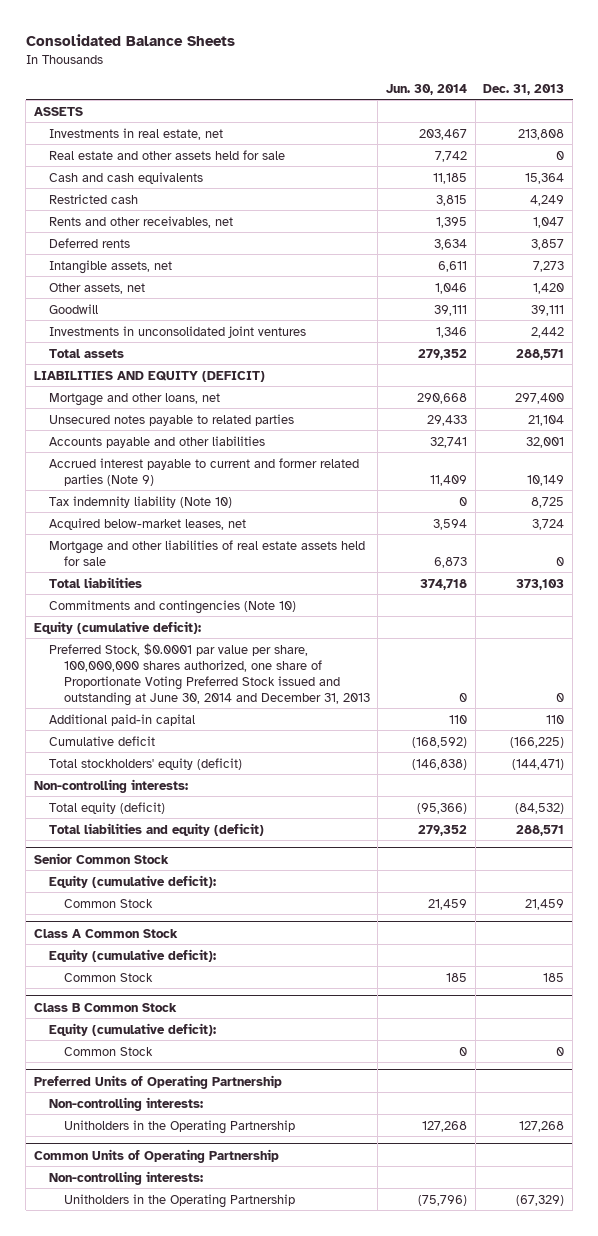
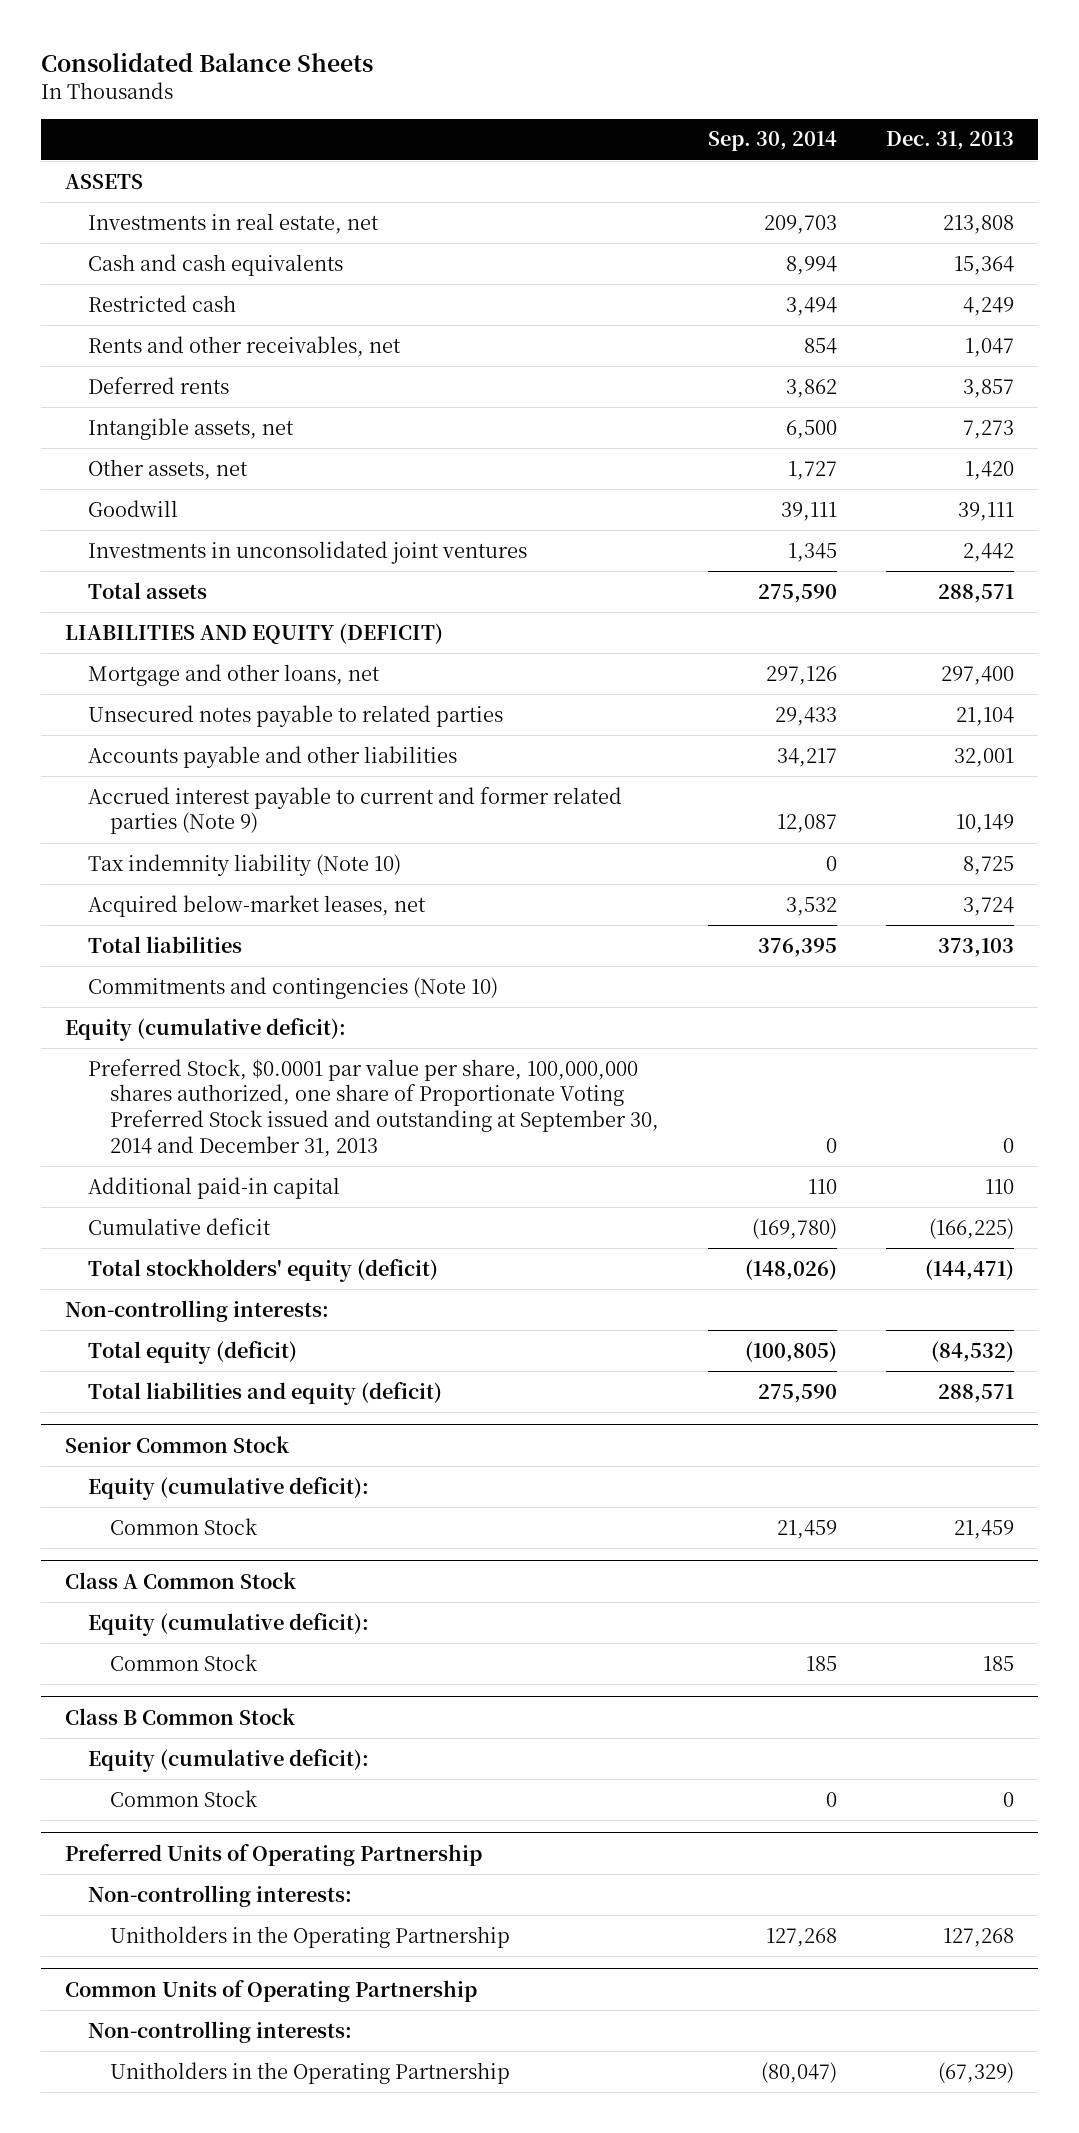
[386,83,468,95] Jun. 30, 2014 -> none
none -> [708,131,838,152] Sep. 30, 2014
[48,149,285,160] Real estate and other assets held for sale -> none
[48,539,365,566] Mortgage and other liabilities of real estate assets held for sale -> none
[48,642,370,706] Preferred Stock, $0.0001 par value per share, 100,000,000 shares authorized, one share of Proportionate Voting Preferred Stock issued and outstanding at June 30, 2014 and December 31, 2013 -> [87,1058,660,1157] Preferred Stock, $0.0001 par value per share, 100,000,000 shares authorized, one share of Proportionate Voting Preferred Stock issued and outstanding at September 30, 2014 and December 31, 2013

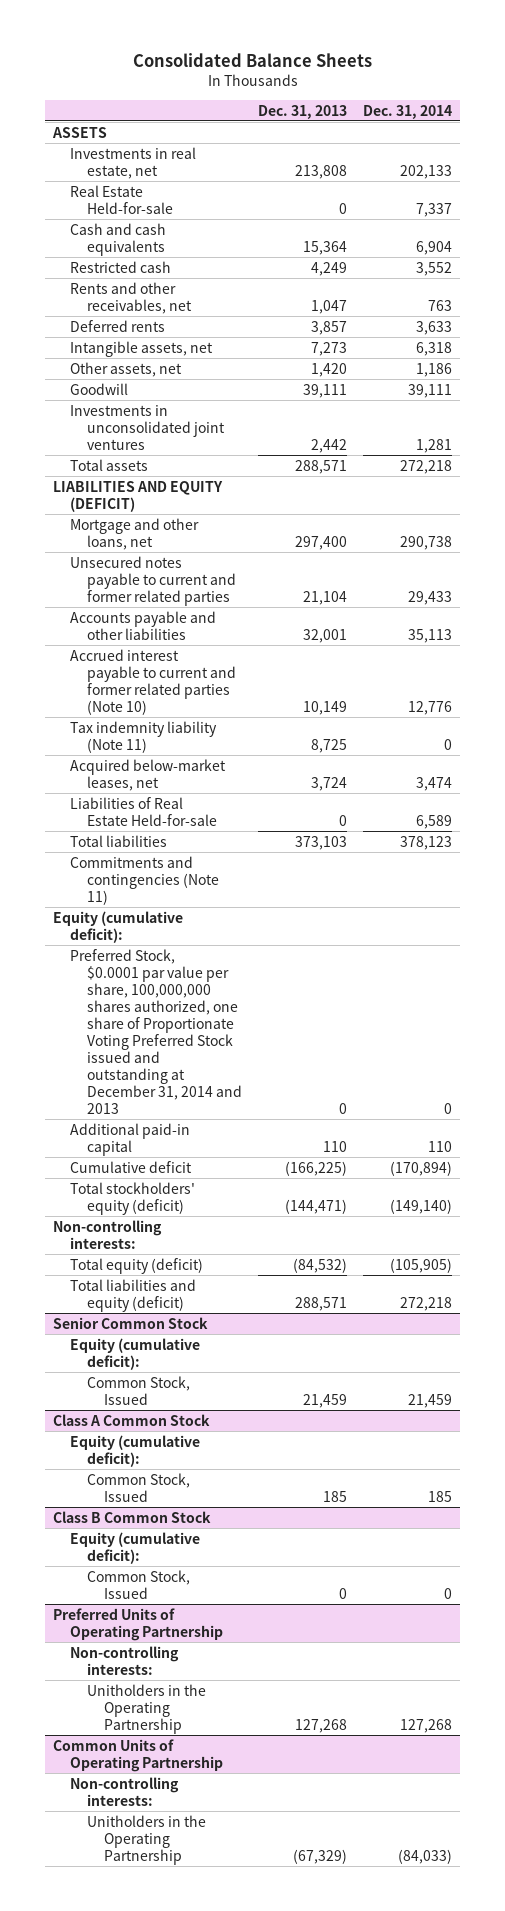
[708,131,838,152] Sep. 30, 2014 -> none
none -> [363,104,453,119] Dec. 31, 2014
none -> [69,184,173,214] Real Estate Held-for-sale
[87,704,503,727] Unsecured notes payable to related parties -> [69,555,236,606] Unsecured notes payable to current and former related parties
[87,786,622,835] Accrued interest payable to current and former related parties (Note 9) -> [69,648,236,715] Accrued interest payable to current and former related parties (Note 10)
[87,853,401,876] Tax indemnity liability (Note 10) -> [69,720,217,753] Tax indemnity liability (Note 11)
none -> [69,796,217,826] Liabilities of Real Estate Held-for-sale
[87,976,498,999] Commitments and contingencies (Note 10) -> [69,855,219,905] Commitments and contingencies (Note 11)
[87,1058,660,1157] Preferred Stock, $0.0001 par value per share, 100,000,000 shares authorized, one share of Proportionate Voting Preferred Stock issued and outstanding at September 30, 2014 and December 31, 2013 -> [69,948,242,1114] Preferred Stock, $0.0001 par value per share, 100,000,000 shares authorized, one share of Proportionate Voting Preferred Stock issued and outstanding at December 31, 2014 and 2013
[110,1517,259,1535] Common Stock -> [86,1375,190,1405] Common Stock, Issued
[110,1653,259,1671] Common Stock -> [86,1472,190,1502] Common Stock, Issued
[110,1789,259,1807] Common Stock -> [86,1569,190,1599] Common Stock, Issued

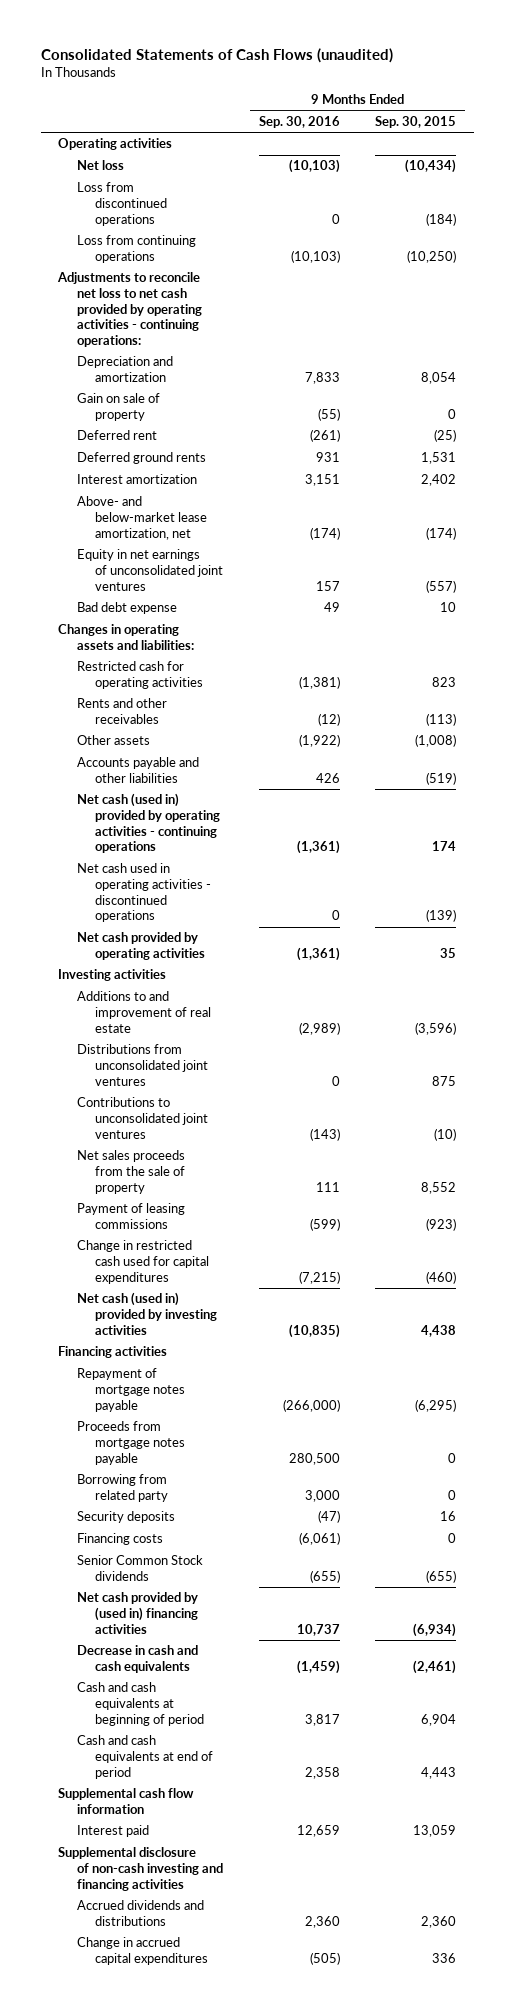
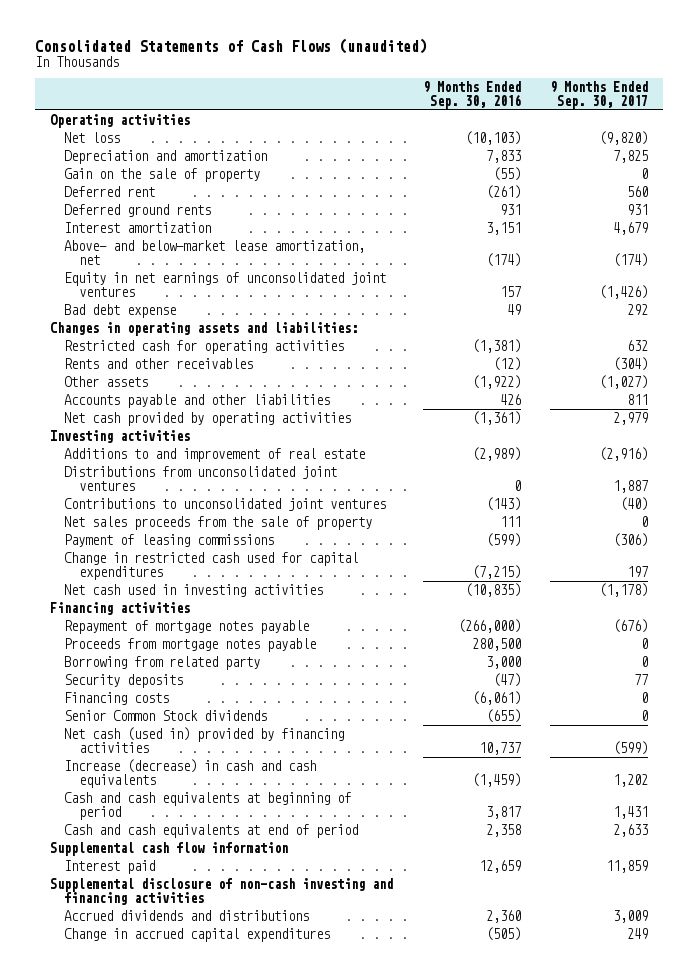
[375,115,457,128] Sep. 30, 2015 -> none
none -> [550,80,649,110] 9 Months Ended Sep. 30, 2017
[76,182,168,226] Loss from discontinued operations -> none
[76,235,196,263] Loss from continuing operations -> none
[57,272,202,347] Adjustments to reconcile net loss to net cash provided by operating activities - continuing operations: -> none
[76,393,160,421] Gain on sale of property -> [64,167,261,182] Gain on the sale of property
[76,793,221,854] Net cash (used in) provided by operating activities - continuing operations -> none
[76,863,212,923] Net cash used in operating activities - discontinued operations -> none
[76,1292,218,1335] Net cash (used in) provided by investing activities -> [64,583,324,597] Net cash used in investing activities
[76,1592,199,1634] Net cash provided by (used in) financing activities -> [64,726,345,754] Net cash (used in) provided by financing activities
[76,1645,198,1673] Decrease in cash and cash equivalents -> [64,758,317,789] Increase (decrease) in cash and cash equivalents

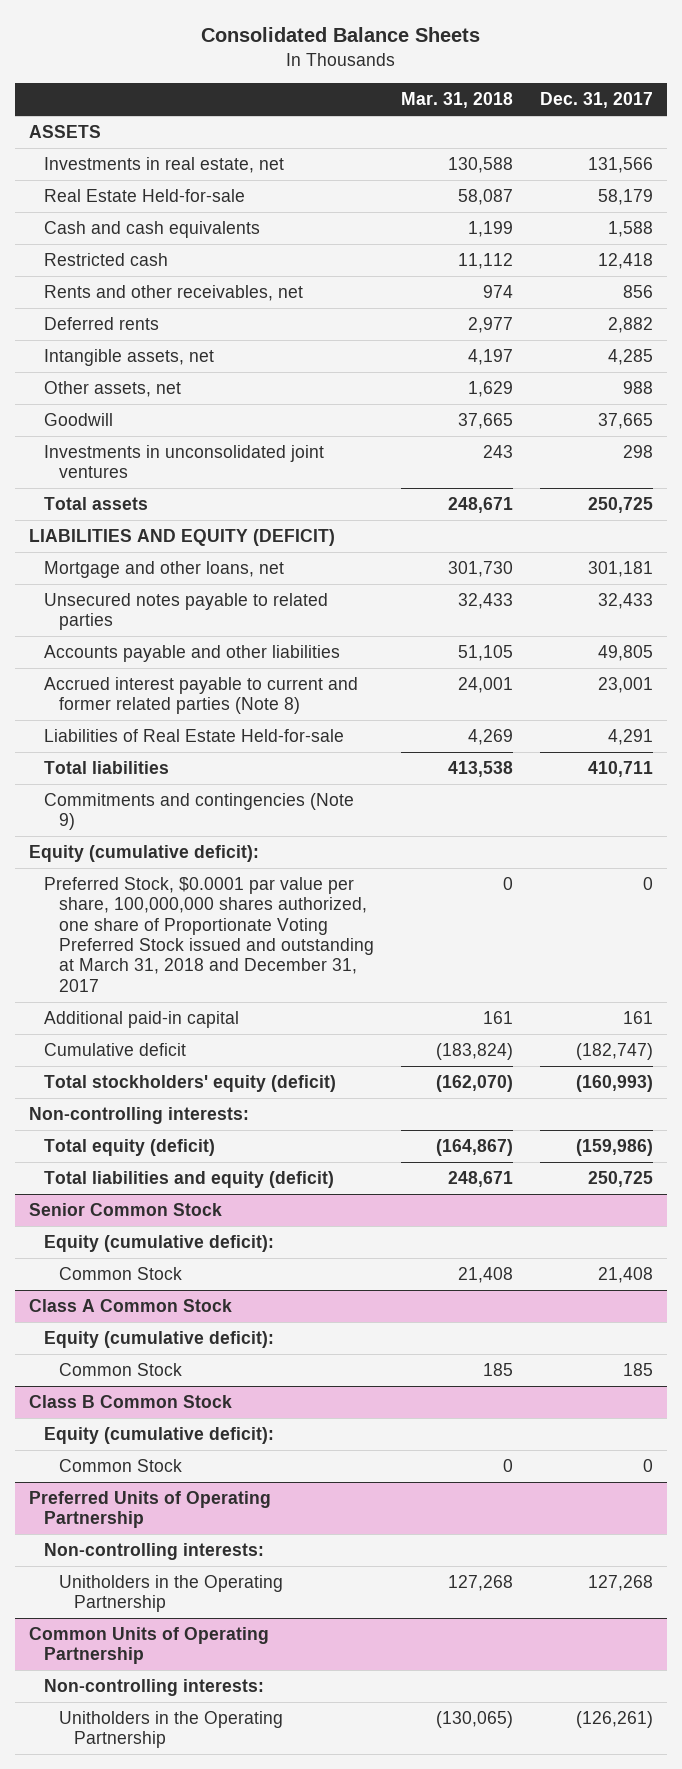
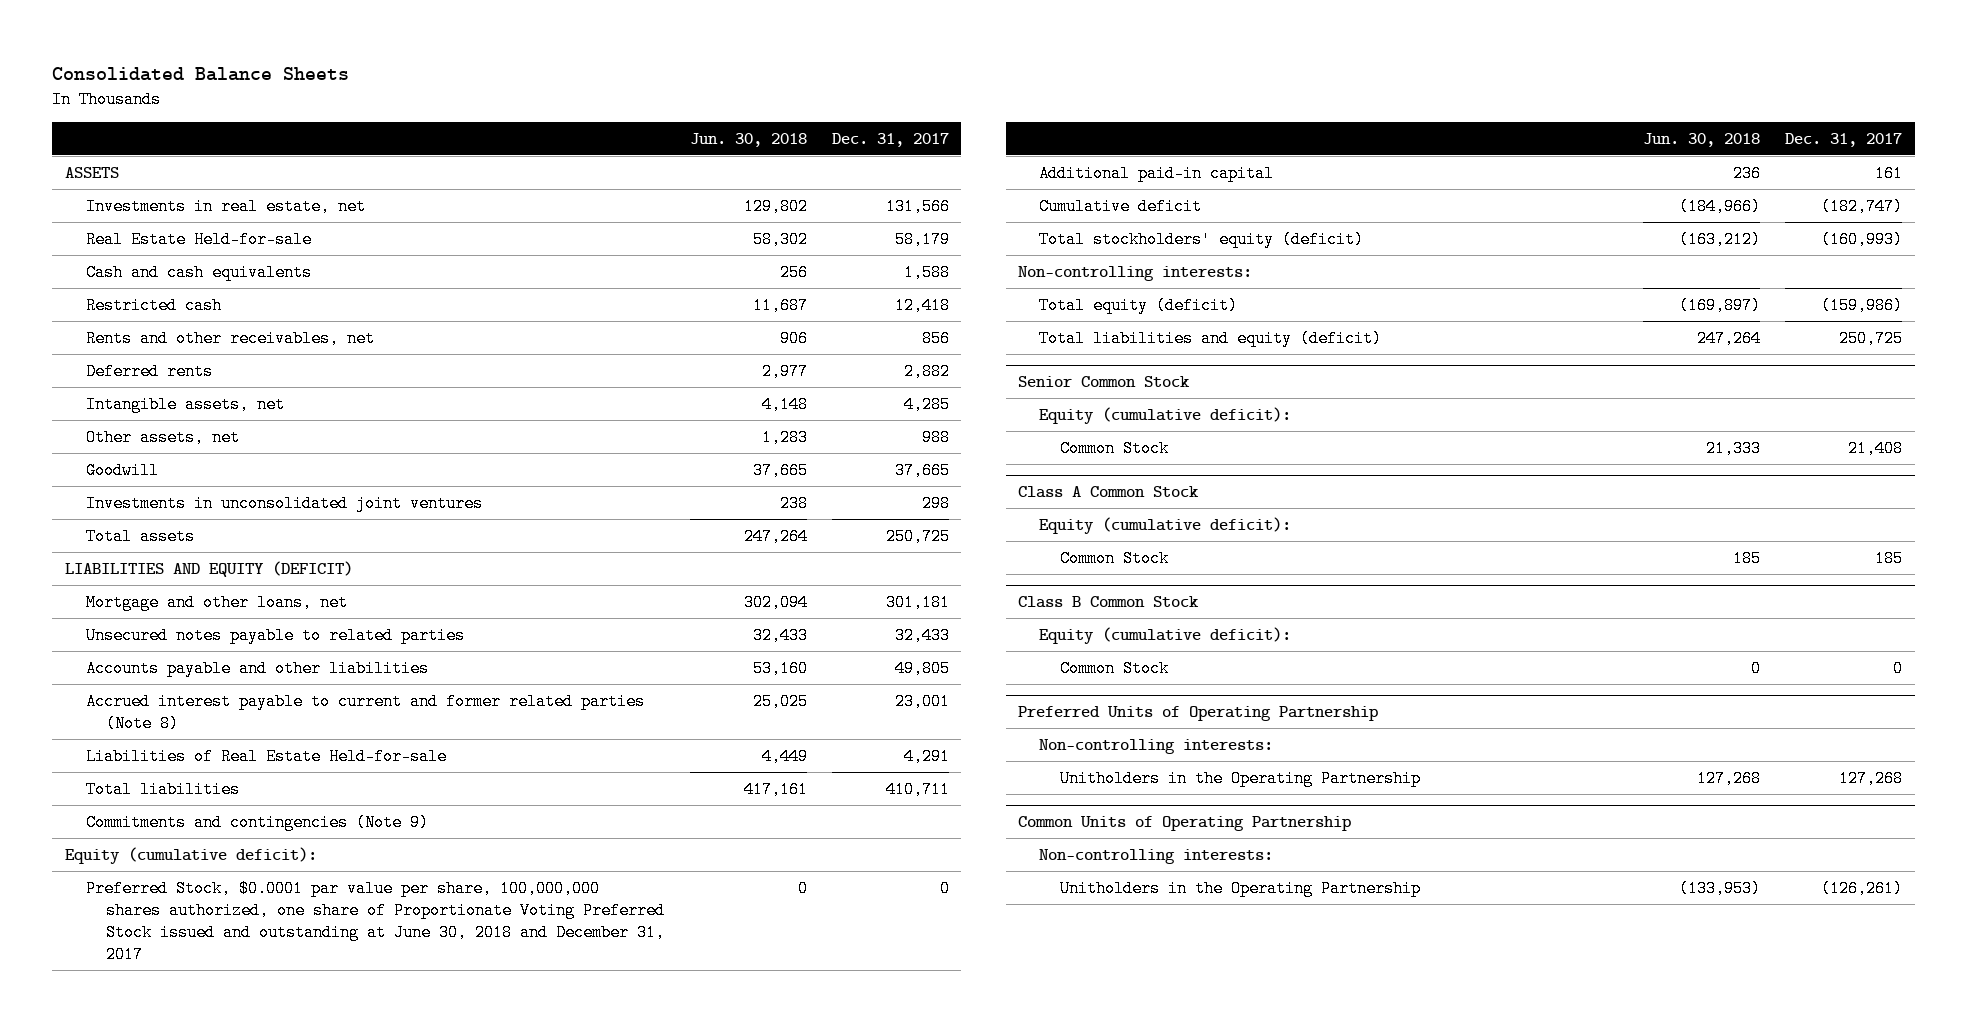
[401,91,514,108] Mar. 31, 2018 -> none
none -> [689,132,807,147] Jun. 30, 2018
[44,877,375,992] Preferred Stock, $0.0001 par value per share, 100,000,000 shares authorized, one share of Proportionate Voting Preferred Stock issued and outstanding at March 31, 2018 and December 31, 2017 -> [85,879,666,964] Preferred Stock, $0.0001 par value per share, 100,000,000 shares authorized, one share of Proportionate Voting Preferred Stock issued and outstanding at June 30, 2018 and December 31, 2017

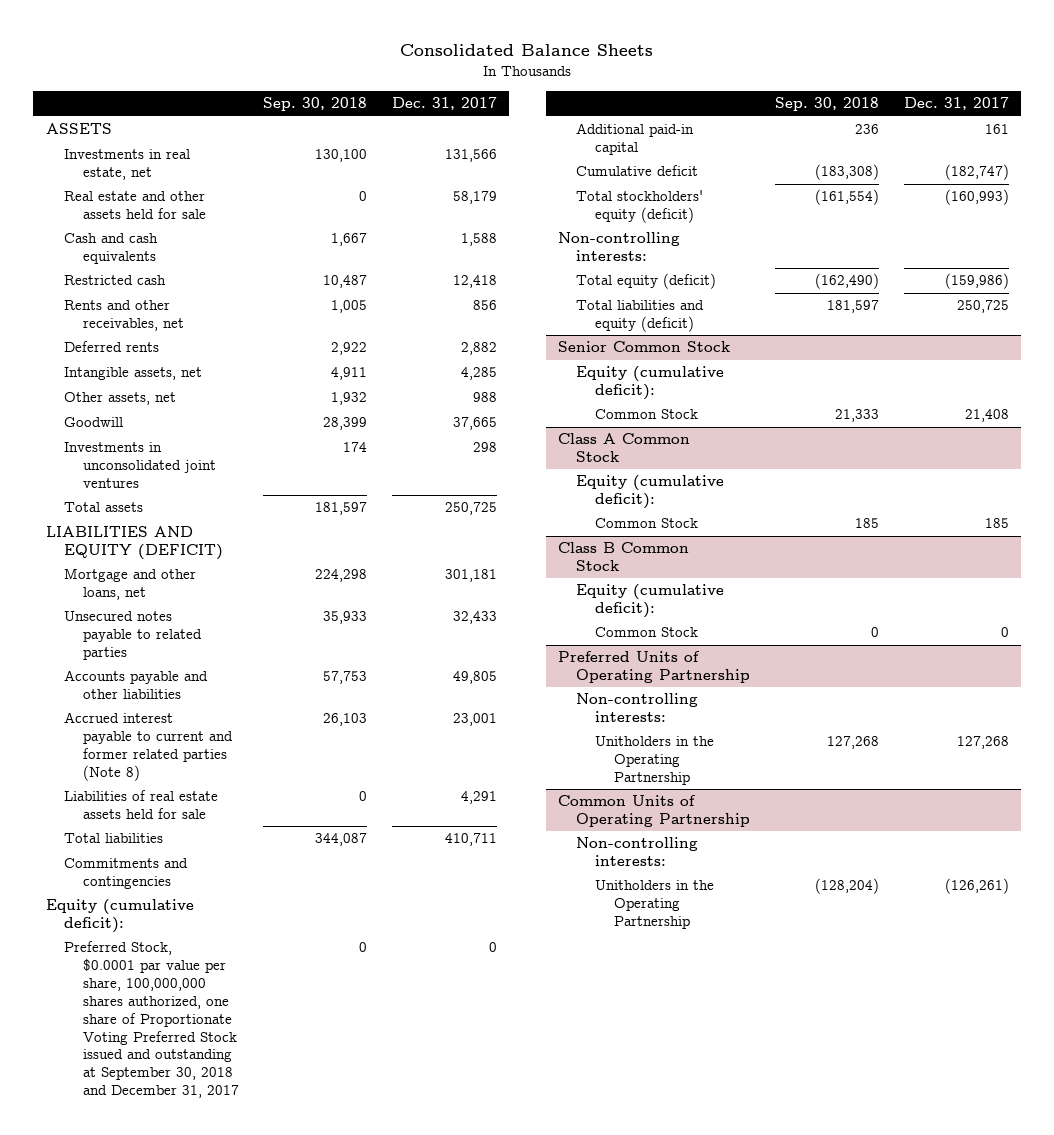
[689,132,807,147] Jun. 30, 2018 -> none
none -> [263,97,368,112] Sep. 30, 2018
[85,230,312,248] Real Estate Held-for-sale -> [64,191,206,220] Real estate and other assets held for sale
[85,747,447,765] Liabilities of Real Estate Held-for-sale -> [64,790,219,820] Liabilities of real estate assets held for sale
[85,813,429,831] Commitments and contingencies (Note 9) -> [64,858,189,890] Commitments and contingencies
[85,879,666,964] Preferred Stock, $0.0001 par value per share, 100,000,000 shares authorized, one share of Proportionate Voting Preferred Stock issued and outstanding at June 30, 2018 and December 31, 2017 -> [64,941,239,1098] Preferred Stock, $0.0001 par value per share, 100,000,000 shares authorized, one share of Proportionate Voting Preferred Stock issued and outstanding at September 30, 2018 and December 31, 2017

